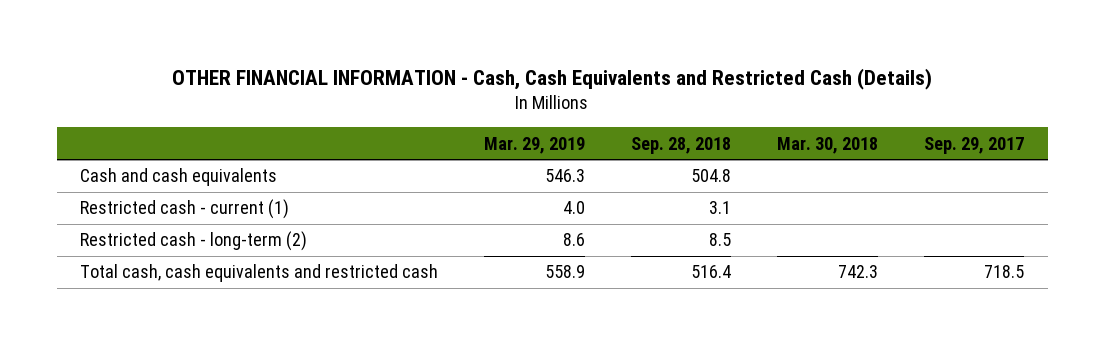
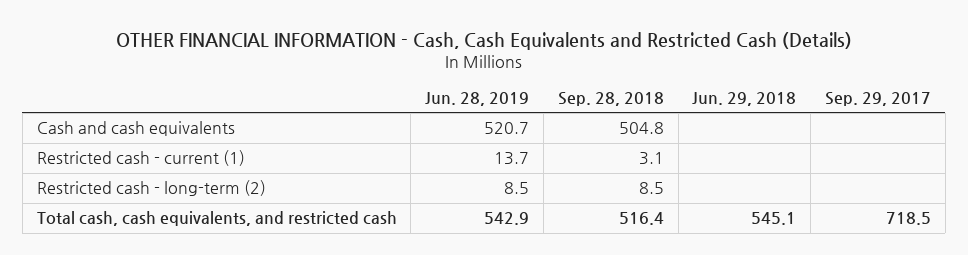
[484,136,586,154] Mar. 29, 2019 -> none
[777,136,879,154] Mar. 30, 2018 -> none
none -> [425,92,530,107] Jun. 28, 2019
none -> [692,92,797,107] Jun. 29, 2018
[80,264,439,283] Total cash, cash equivalents and restricted cash -> [36,211,397,227] Total cash, cash equivalents, and restricted cash

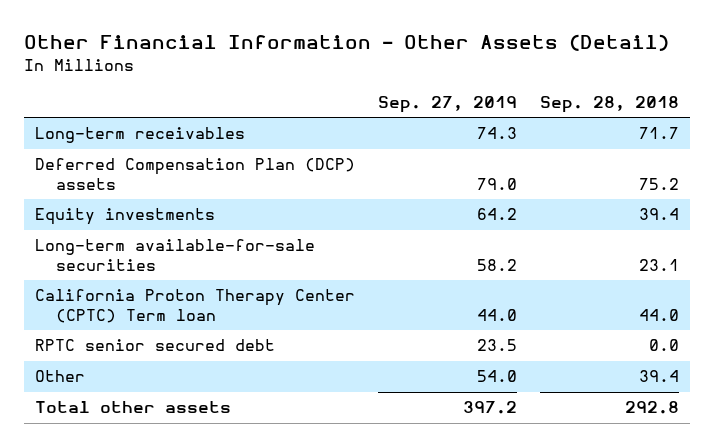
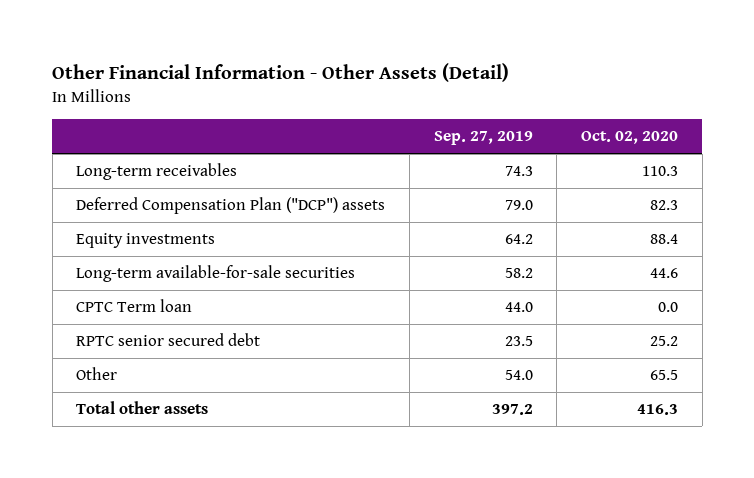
[539,96,679,114] Sep. 28, 2018 -> none
none -> [580,131,678,145] Oct. 02, 2020
[35,158,356,191] Deferred Compensation Plan (DCP) assets -> [76,197,386,215] Deferred Compensation Plan ("DCP") assets
[35,289,356,324] California Proton Therapy Center (CPTC) Term loan -> [76,299,193,313] CPTC Term loan

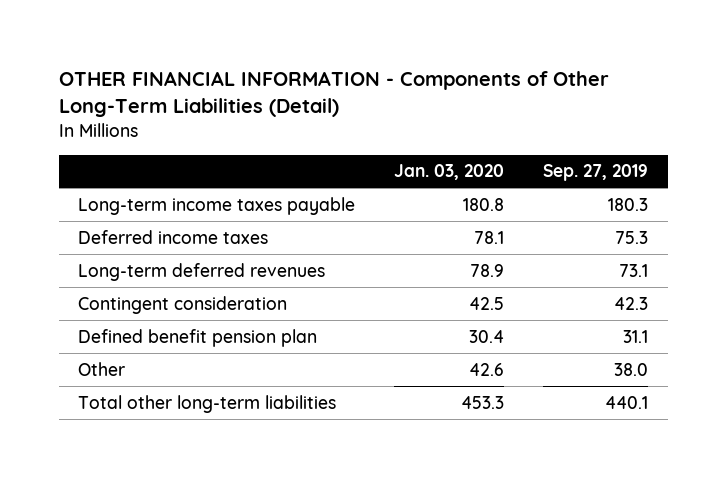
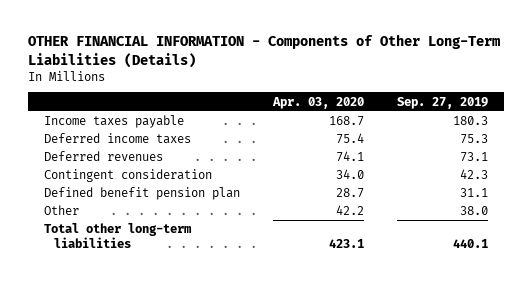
[58,71,609,118] OTHER FINANCIAL INFORMATION - Components of Other Long-Term Liabilities (Detail) -> [27,34,500,68] OTHER FINANCIAL INFORMATION - Components of Other Long-Term Liabilities (Details)
[394,164,505,181] Jan. 03, 2020 -> none
none -> [271,96,364,109] Apr. 03, 2020
[78,196,356,215] Long-term income taxes payable -> [44,115,185,129] Income taxes payable
[78,262,326,281] Long-term deferred revenues -> [44,151,164,162] Deferred revenues

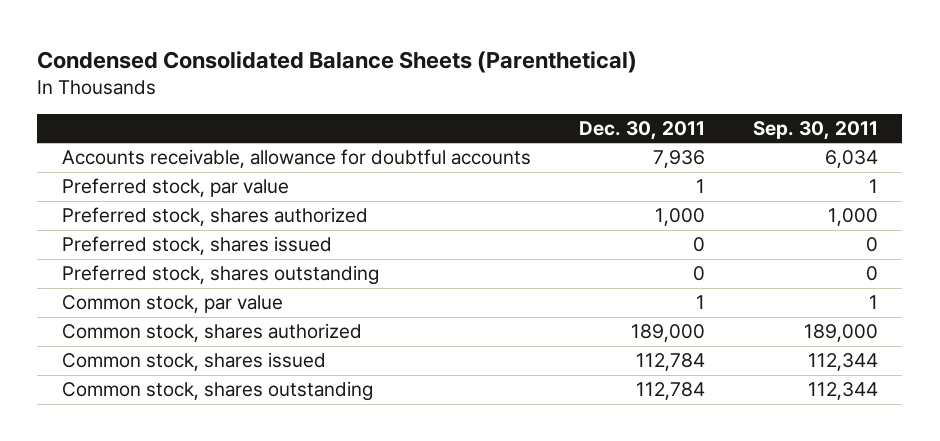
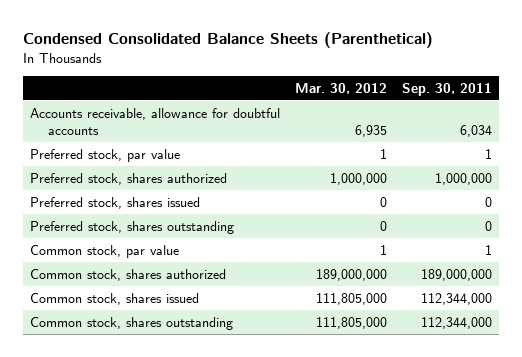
[578,120,705,140] Dec. 30, 2011 -> none
none -> [294,82,387,94] Mar. 30, 2012
[828,208,879,227] 1,000 -> [434,172,492,185] 1,000,000
[804,324,879,343] 189,000 -> [420,268,492,281] 189,000,000
[808,353,879,372] 112,344 -> [420,292,492,305] 112,344,000
[808,382,879,401] 112,344 -> [420,316,492,329] 112,344,000

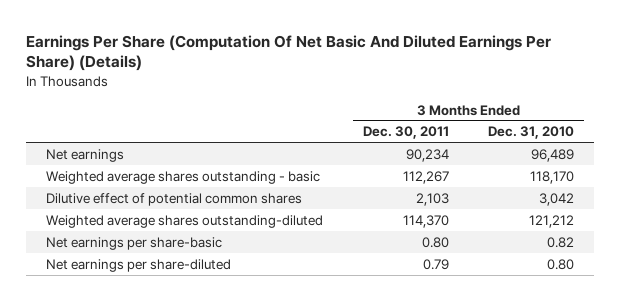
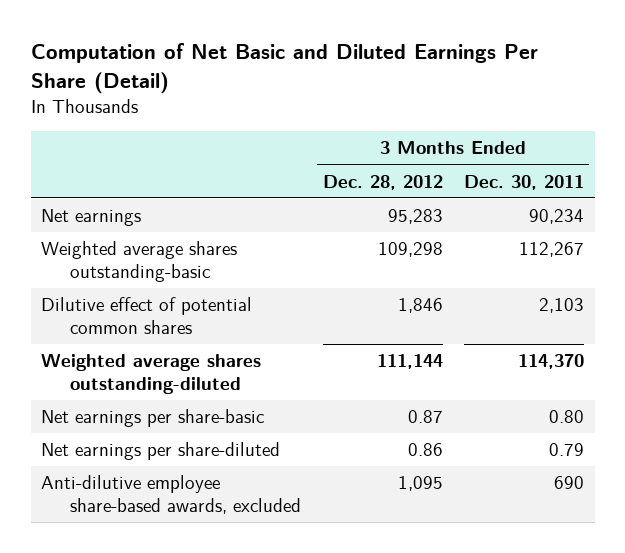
[25,34,551,72] Earnings Per Share (Computation Of Net Basic And Diluted Earnings Per Share) (Details) -> [30,43,538,94] Computation of Net Basic and Diluted Earnings Per Share (Detail)
[488,126,575,140] Dec. 31, 2010 -> none
none -> [322,174,443,190] Dec. 28, 2012
[45,170,320,184] Weighted average shares outstanding - basic -> [41,241,238,283] Weighted average shares outstanding-basic
none -> [41,475,302,515] Anti-dilutive employee share-based awards, excluded

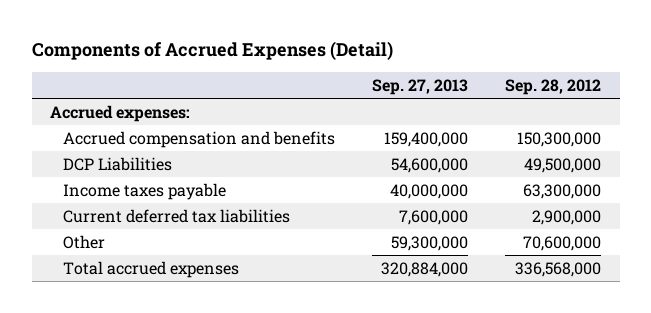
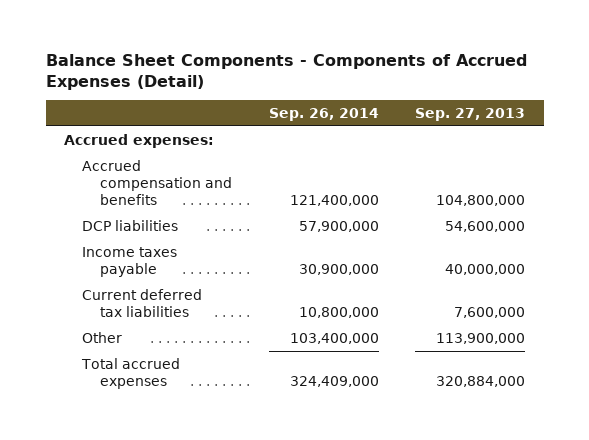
[31,41,393,61] Components of Accrued Expenses (Detail) -> [45,54,527,90] Balance Sheet Components - Components of Accrued Expenses (Detail)
[505,79,602,96] Sep. 28, 2012 -> none
none -> [268,107,379,121] Sep. 26, 2014
[384,131,469,147] 159,400,000 -> [436,194,526,206] 104,800,000
[63,156,173,171] DCP Liabilities -> [81,219,178,231] DCP liabilities
[391,235,469,251] 59,300,000 -> [436,332,526,344] 113,900,000

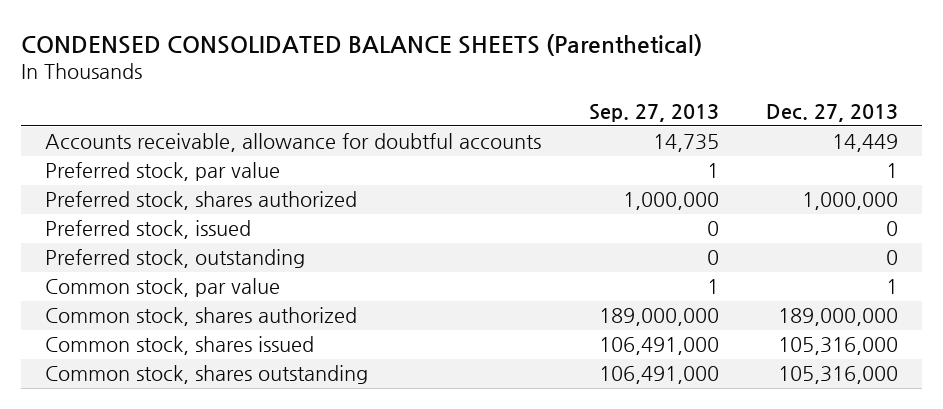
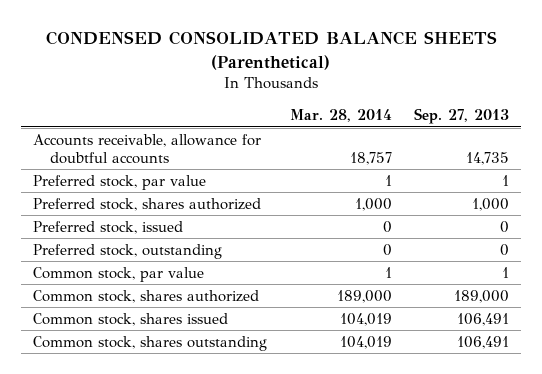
[766,104,899,123] Dec. 27, 2013 -> none
none -> [289,109,392,123] Mar. 28, 2014
[622,192,719,211] 1,000,000 -> [472,197,510,211] 1,000
[598,308,719,327] 189,000,000 -> [454,289,510,303] 189,000
[598,337,719,356] 106,491,000 -> [457,312,510,326] 106,491
[598,366,719,385] 106,491,000 -> [457,335,510,349] 106,491

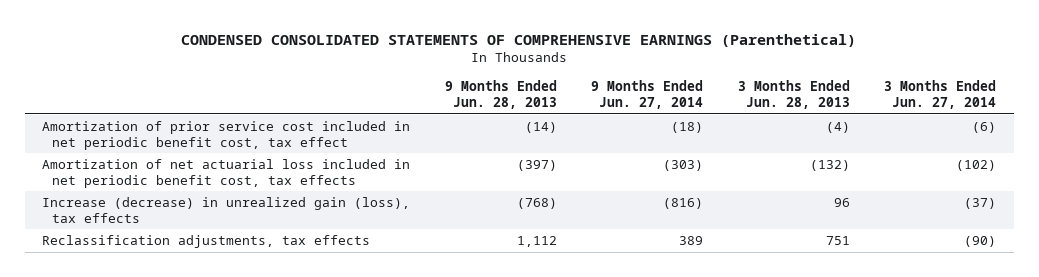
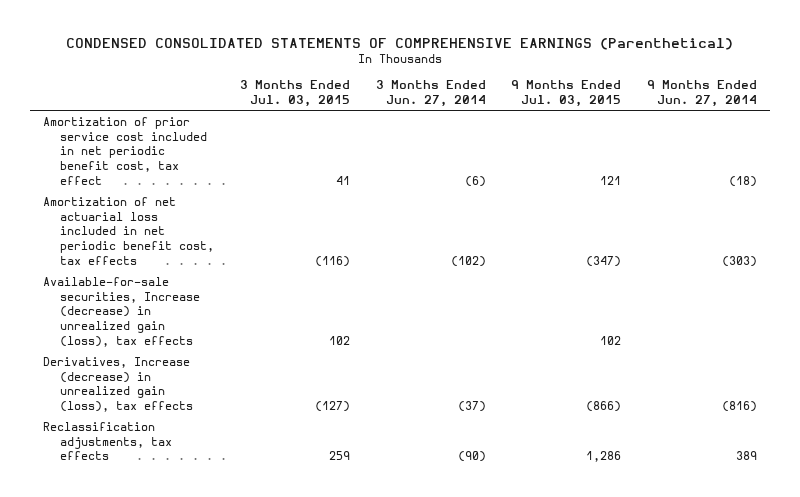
[444,80,557,110] 9 Months Ended Jun. 28, 2013 -> none
[737,80,850,110] 3 Months Ended Jun. 28, 2013 -> none
none -> [240,80,351,107] 3 Months Ended Jul. 03, 2015
none -> [511,80,622,107] 9 Months Ended Jul. 03, 2015
none -> [42,277,201,347] Available-for-sale securities, Increase (decrease) in unrealized gain (loss), tax effects
[42,197,411,223] Increase (decrease) in unrealized gain (loss), tax effects -> [42,357,194,412] Derivatives, Increase (decrease) in unrealized gain (loss), tax effects

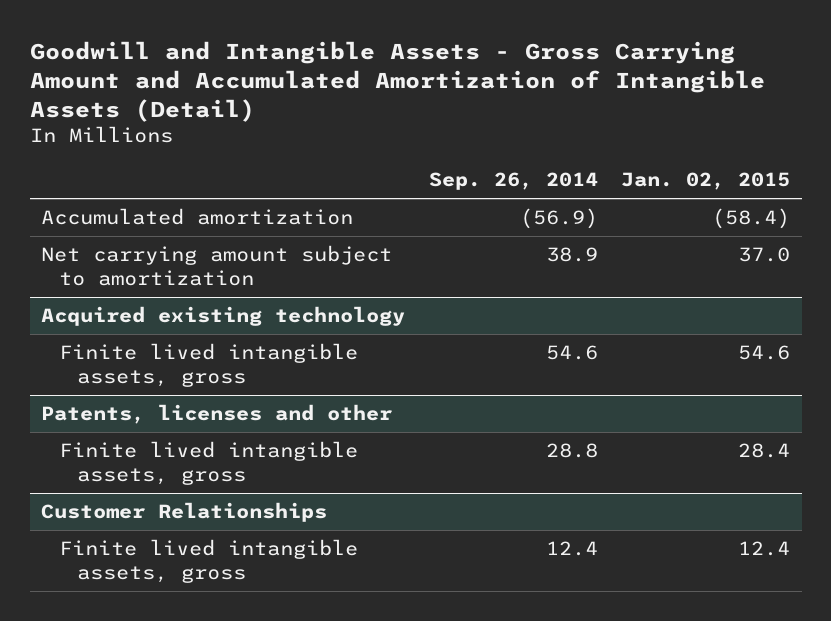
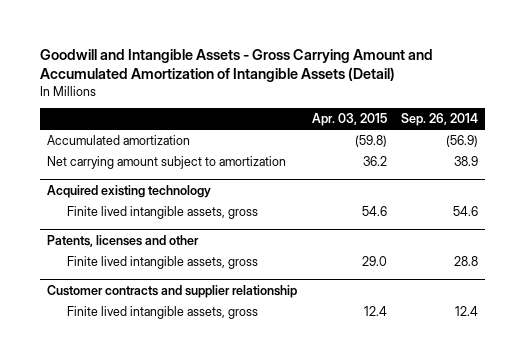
[620,172,790,191] Jan. 02, 2015 -> none
none -> [311,113,387,127] Apr. 03, 2015
[41,502,328,523] Customer Relationships -> [47,284,298,298] Customer contracts and supplier relationship

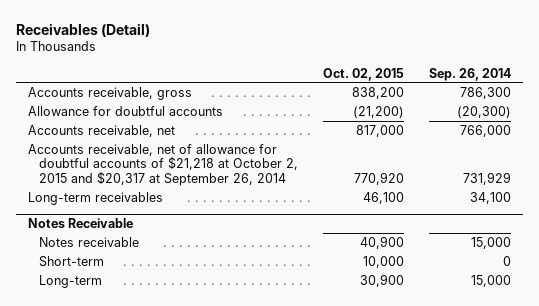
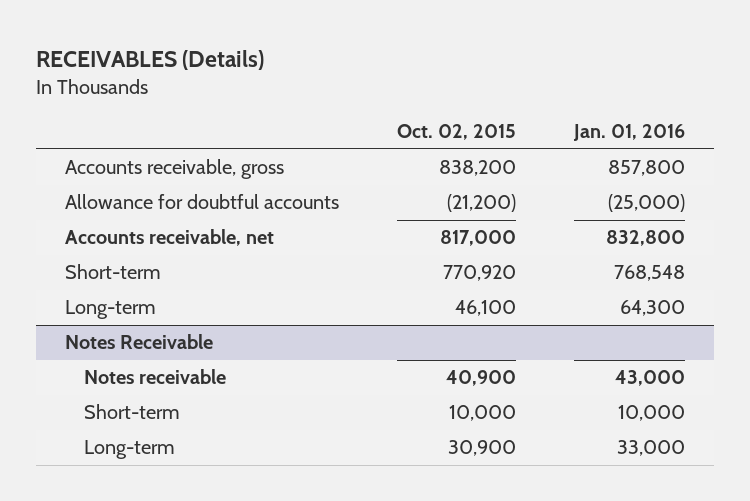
[15,22,150,37] Receivables (Detail) -> [36,50,265,71] RECEIVABLES (Details)
[428,67,511,81] Sep. 26, 2014 -> none
none -> [572,124,685,142] Jan. 01, 2016
[28,143,299,186] Accounts receivable, net of allowance for doubtful accounts of $21,218 at October 2, 2015 and $20,317 at September 26, 2014 -> [65,264,162,280] Short-term
[28,191,164,205] Long-term receivables -> [65,300,157,320] Long-term

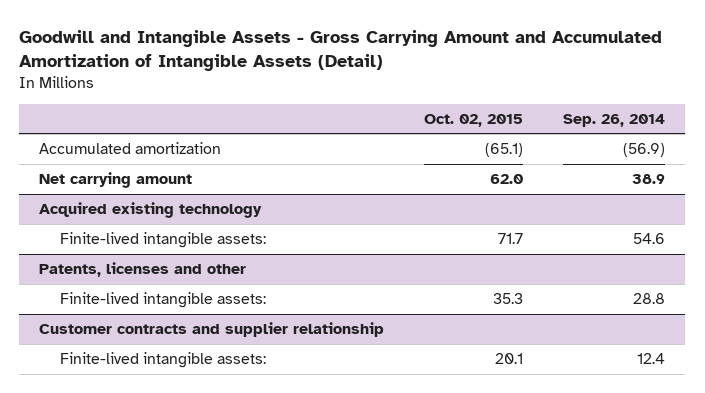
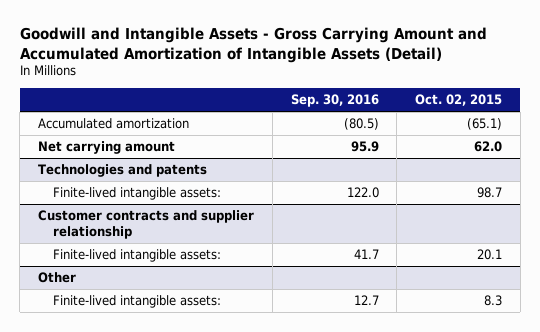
[563,113,666,127] Sep. 26, 2014 -> none
none -> [290,94,379,108] Sep. 30, 2016
[39,202,263,219] Acquired existing technology -> none
[39,262,247,278] Patents, licenses and other -> none
[59,292,266,309] Finite-lived intangible assets: -> none
none -> [38,164,208,178] Technologies and patents
[498,233,524,245] 71.7 -> [477,187,503,199] 98.7
none -> [38,272,77,284] Other
none -> [53,295,222,309] Finite-lived intangible assets:

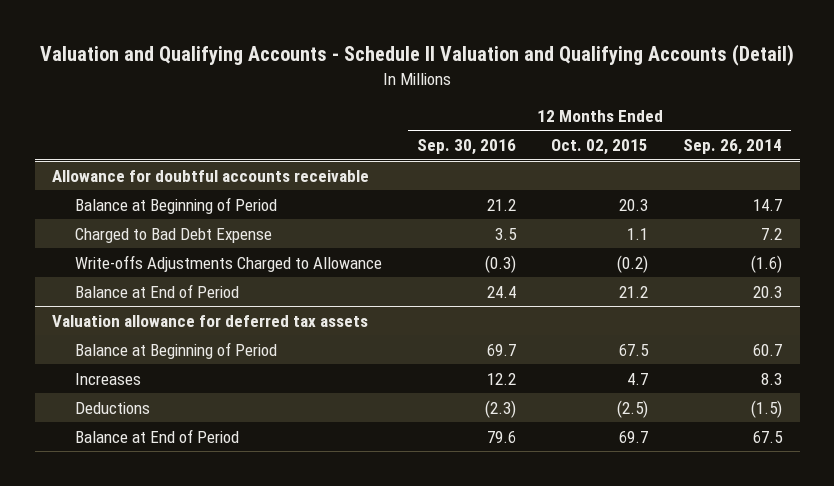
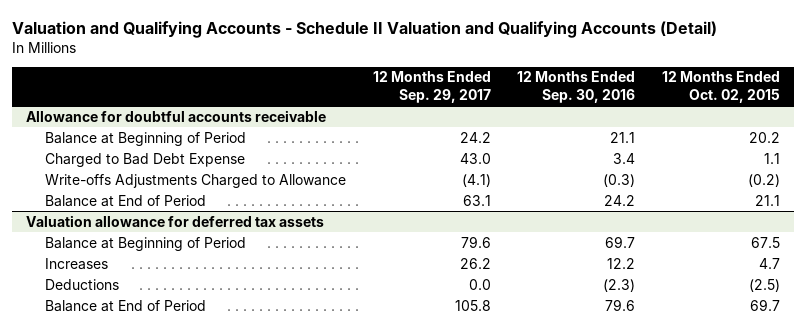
[683,139,783,156] Sep. 26, 2014 -> none
none -> [372,71,491,103] 12 Months Ended Sep. 29, 2017
[486,198,516,211] 21.2 -> [610,131,636,143] 21.1
[619,198,649,211] 20.3 -> [749,131,781,143] 20.2
[494,227,517,240] 3.5 -> [613,152,636,164] 3.4
[486,285,516,298] 24.4 -> [604,194,636,206] 24.2
[619,285,649,298] 21.2 -> [755,194,781,206] 21.1

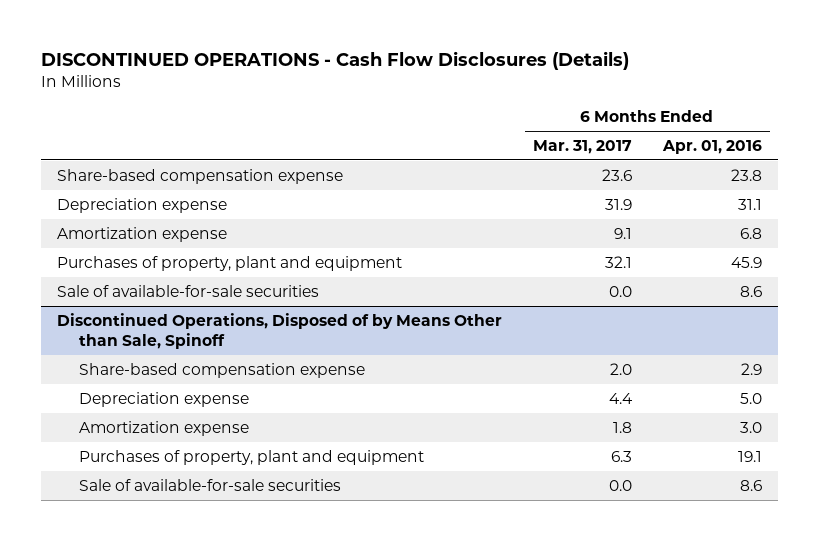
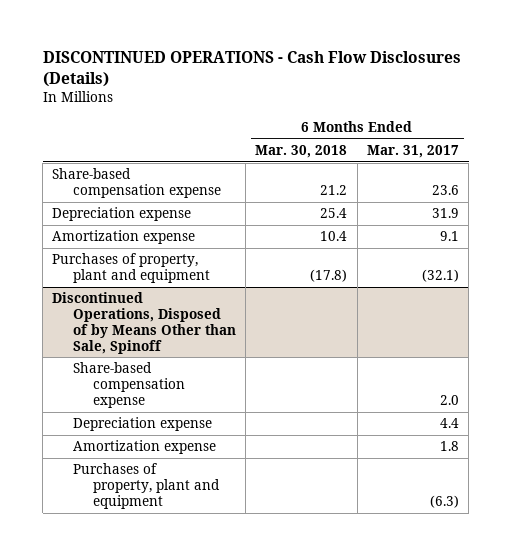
[662,140,763,155] Apr. 01, 2016 -> none
none -> [255,144,348,158] Mar. 30, 2018
[56,284,319,297] Sale of available-for-sale securities -> none
[604,255,632,268] 32.1 -> [421,269,459,283] (32.1)
[79,478,342,491] Sale of available-for-sale securities -> none
[610,450,632,462] 6.3 -> [429,494,459,508] (6.3)

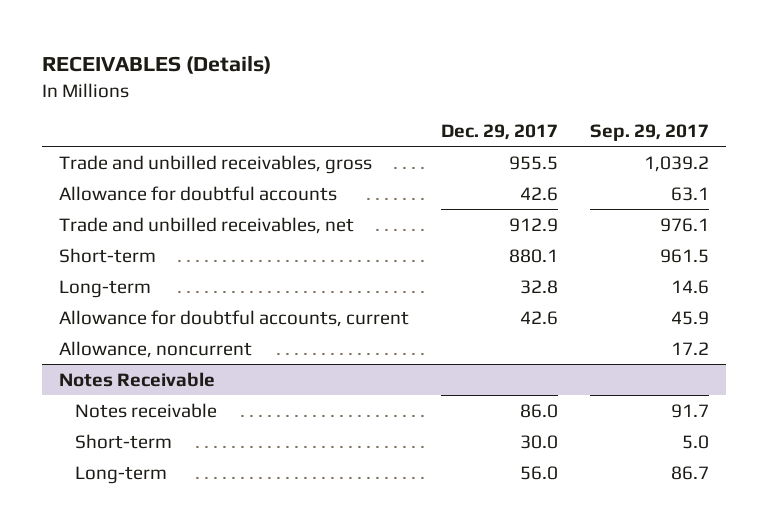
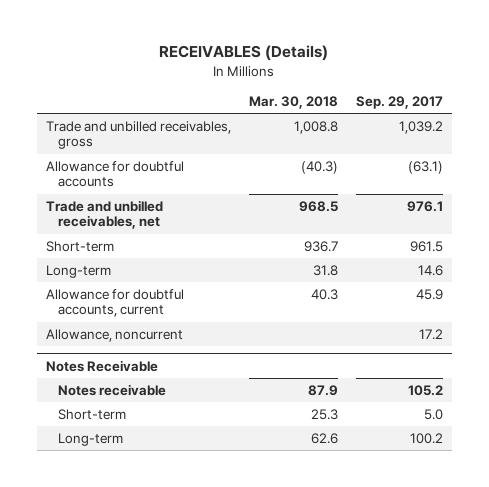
[440,124,558,141] Dec. 29, 2017 -> none
none -> [248,95,338,109] Mar. 30, 2018
[671,186,710,201] 63.1 -> [408,160,444,174] (63.1)
[671,403,710,418] 91.7 -> [408,384,444,396] 105.2
[671,465,710,480] 86.7 -> [410,432,444,444] 100.2

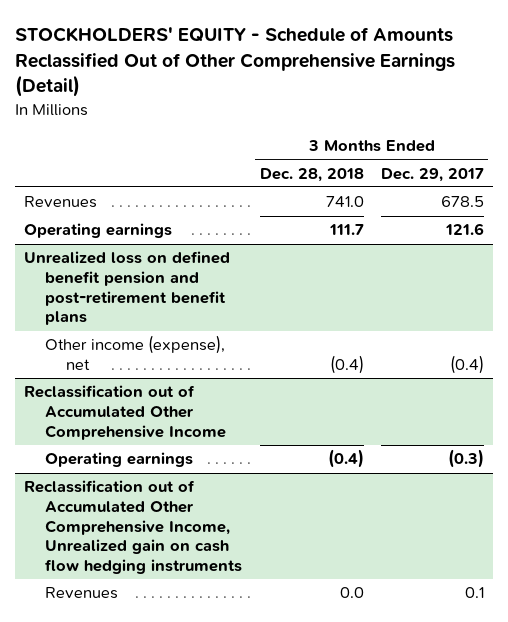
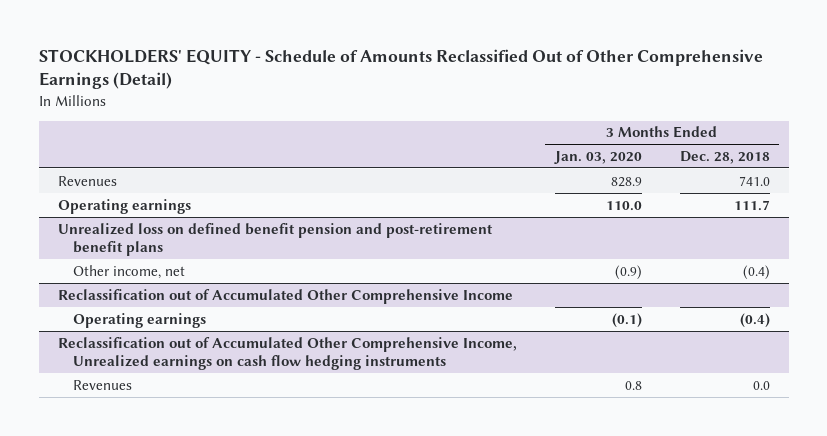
[381,167,485,182] Dec. 29, 2017 -> none
none -> [553,150,642,164] Jan. 03, 2020
[44,335,225,371] Other income (expense), net -> [73,264,186,279] Other income, net
[23,480,242,575] Reclassification out of Accumulated Other Comprehensive Income, Unrealized gain on cash flow hedging instruments -> [57,336,517,370] Reclassification out of Accumulated Other Comprehensive Income, Unrealized earnings on cash flow hedging instruments

